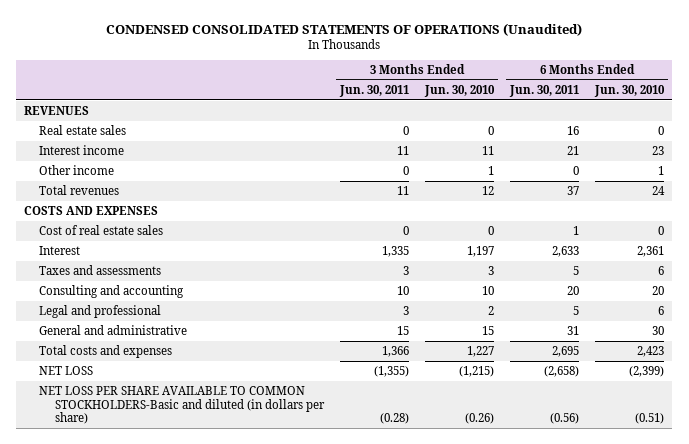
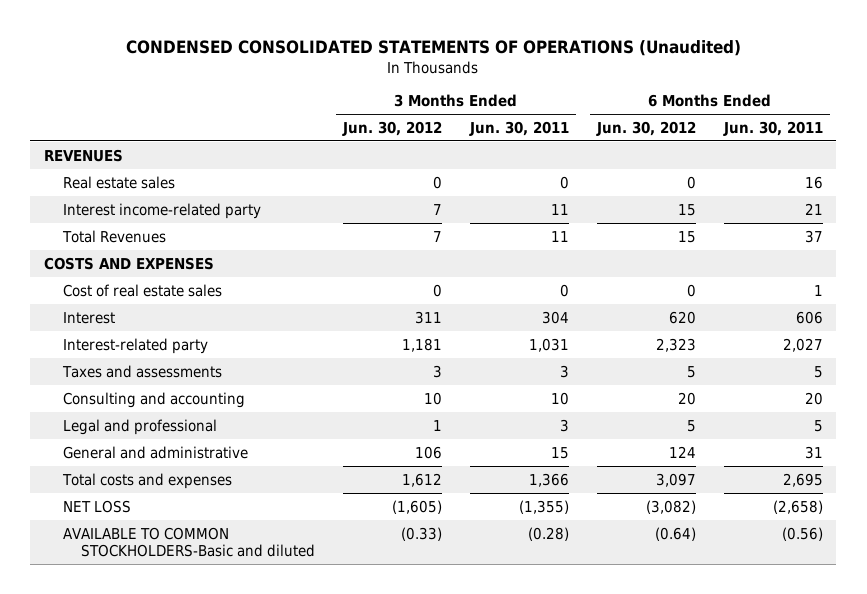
[424,84,496,97] Jun. 30, 2010 -> none
[594,84,666,97] Jun. 30, 2010 -> none
none -> [341,120,442,136] Jun. 30, 2012
none -> [595,120,696,136] Jun. 30, 2012
[39,164,115,175] Other income -> none
[39,144,125,155] Interest income -> [62,202,261,219] Interest income-related party
[39,184,120,195] Total revenues -> [61,229,166,243] Total Revenues
[381,245,409,257] 1,335 -> [541,310,569,324] 304
[552,245,580,257] 2,633 -> [795,310,823,324] 606
none -> [62,337,208,354] Interest-related party
[39,385,325,425] NET LOSS PER SHARE AVAILABLE TO COMMON STOCKHOLDERS-Basic and diluted (in dollars per share) -> [62,526,316,557] AVAILABLE TO COMMON STOCKHOLDERS-Basic and diluted

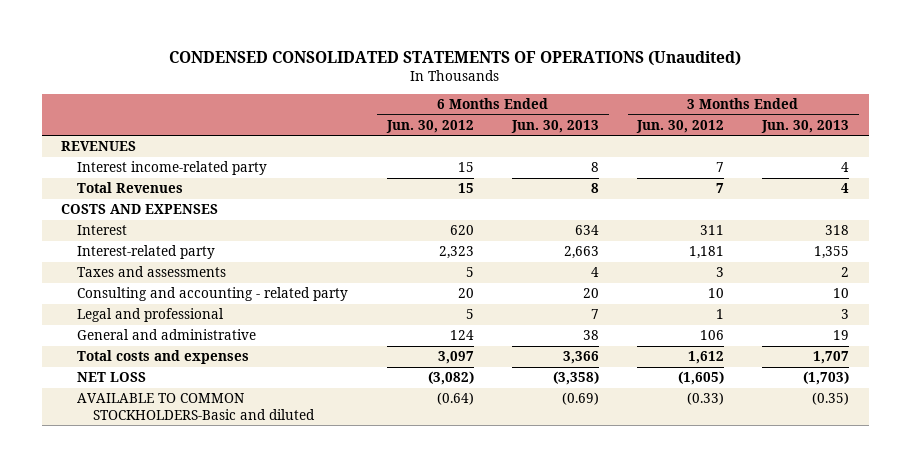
[468,120,569,136] Jun. 30, 2011 -> none
[722,120,823,136] Jun. 30, 2011 -> none
none -> [510,119,599,133] Jun. 30, 2013
none -> [761,119,850,133] Jun. 30, 2013
[62,175,175,189] Real estate sales -> none
[62,283,222,297] Cost of real estate sales -> none
[62,391,245,408] Consulting and accounting -> [77,287,349,302] Consulting and accounting - related party

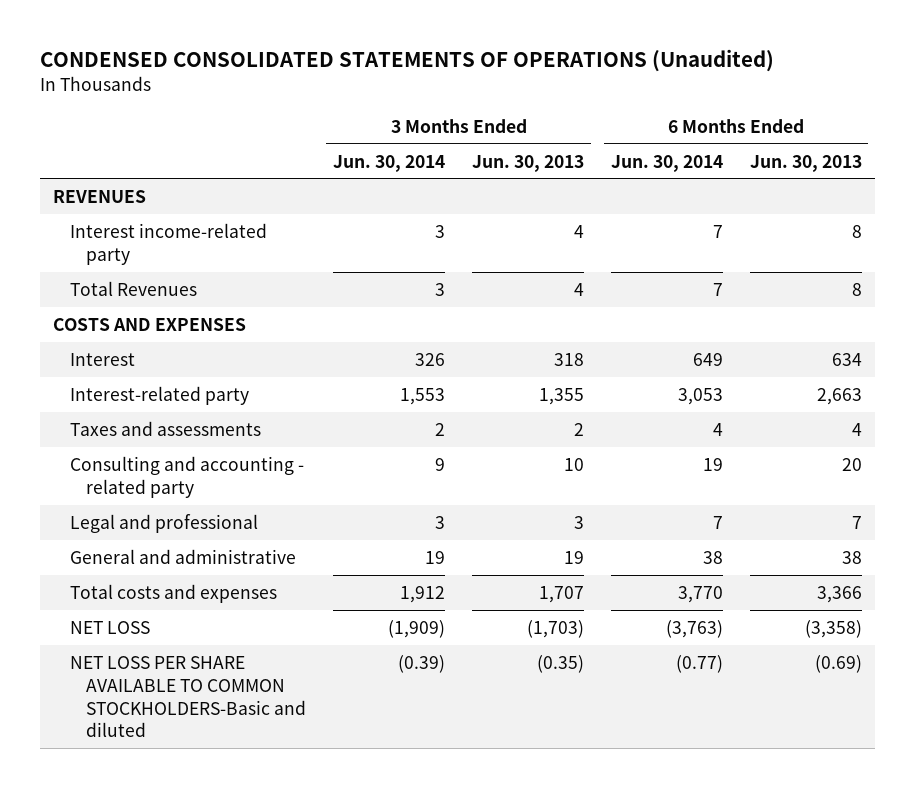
[385,119,474,133] Jun. 30, 2012 -> none
[636,119,725,133] Jun. 30, 2012 -> none
none -> [333,154,446,172] Jun. 30, 2014
none -> [610,154,723,172] Jun. 30, 2014
[77,393,316,420] AVAILABLE TO COMMON STOCKHOLDERS-Basic and diluted -> [69,655,307,738] NET LOSS PER SHARE AVAILABLE TO COMMON STOCKHOLDERS-Basic and diluted

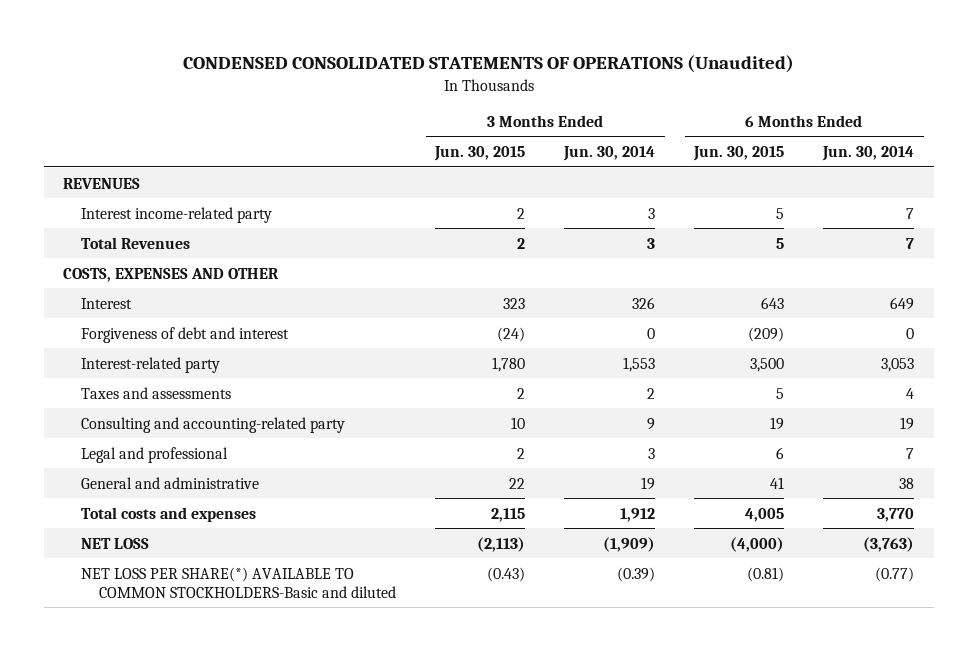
[471,154,584,172] Jun. 30, 2013 -> none
[749,154,862,172] Jun. 30, 2013 -> none
none -> [434,146,526,162] Jun. 30, 2015
none -> [693,146,785,162] Jun. 30, 2015
[53,317,247,331] COSTS AND EXPENSES -> [63,267,280,282] COSTS, EXPENSES AND OTHER
none -> [81,326,290,343] Forgiveness of debt and interest
[69,455,304,498] Consulting and accounting - related party -> [81,416,346,433] Consulting and accounting-related party
[69,655,307,738] NET LOSS PER SHARE AVAILABLE TO COMMON STOCKHOLDERS-Basic and diluted -> [81,566,397,598] NET LOSS PER SHARE(*) AVAILABLE TO COMMON STOCKHOLDERS-Basic and diluted

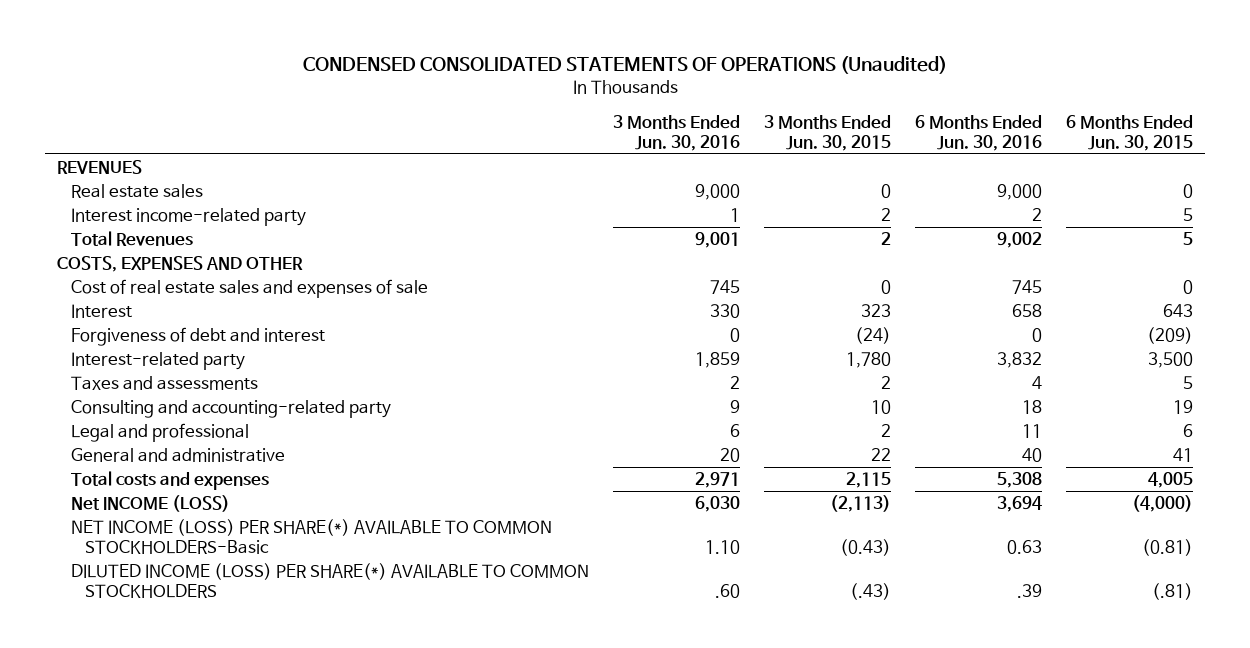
[563,146,656,162] Jun. 30, 2014 -> none
[822,146,915,162] Jun. 30, 2014 -> none
none -> [613,114,741,151] 3 Months Ended Jun. 30, 2016
none -> [915,114,1043,151] 6 Months Ended Jun. 30, 2016
none -> [71,184,204,199] Real estate sales
none -> [71,279,429,299] Cost of real estate sales and expenses of sale
[81,537,150,549] NET LOSS -> [71,495,231,513] Net INCOME (LOSS)
[81,566,397,598] NET LOSS PER SHARE(*) AVAILABLE TO COMMON STOCKHOLDERS-Basic and diluted -> [71,519,553,554] NET INCOME (LOSS) PER SHARE(*) AVAILABLE TO COMMON STOCKHOLDERS-Basic
none -> [71,563,590,598] DILUTED INCOME (LOSS) PER SHARE(*) AVAILABLE TO COMMON STOCKHOLDERS

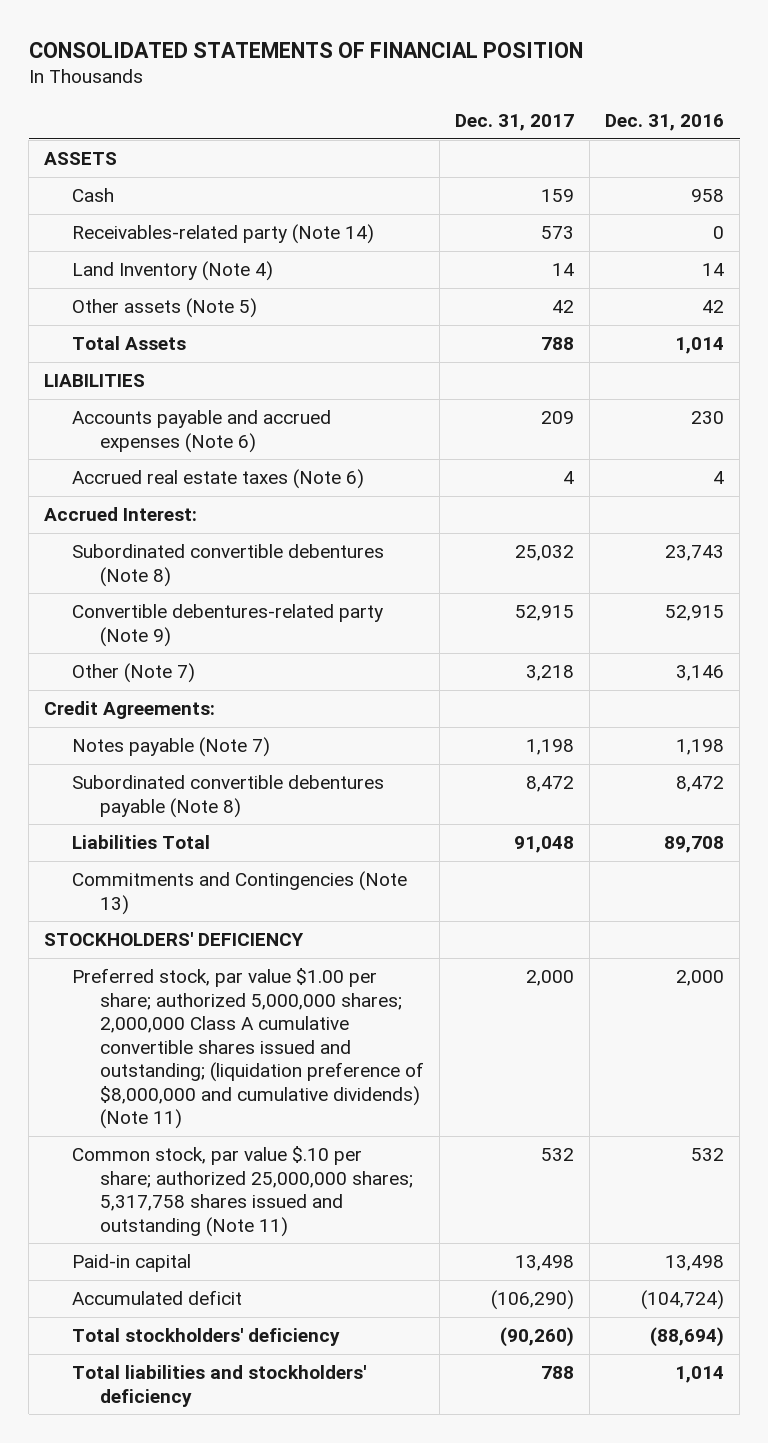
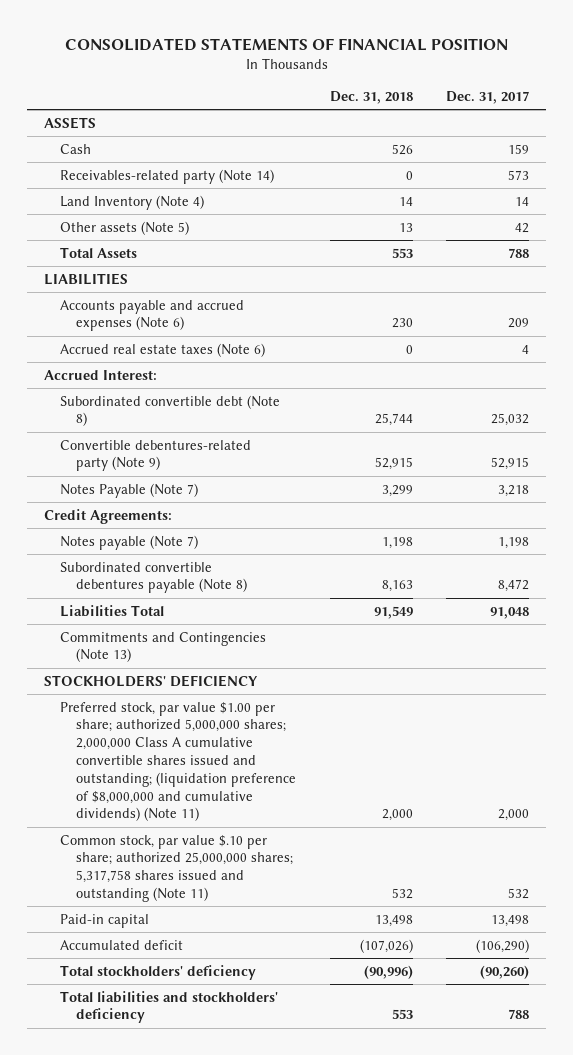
[605,114,725,132] Dec. 31, 2016 -> none
none -> [329,90,413,104] Dec. 31, 2018
[71,544,384,587] Subordinated convertible debentures (Note 8) -> [60,394,281,427] Subordinated convertible debt (Note 8)
[71,663,195,684] Other (Note 7) -> [60,482,199,498] Notes Payable (Note 7)

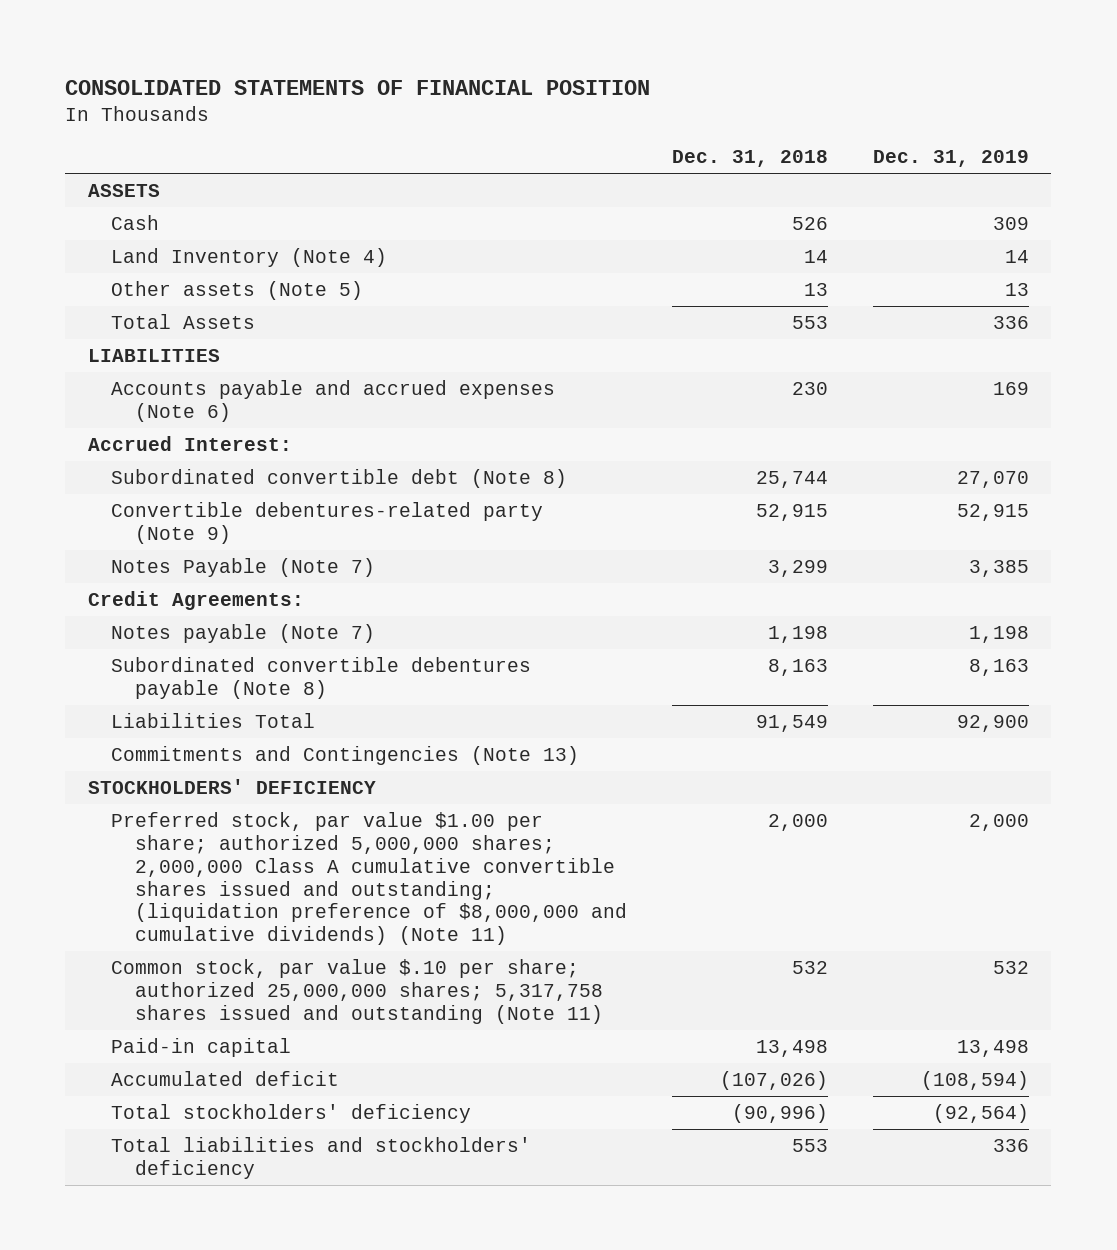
[446,90,530,104] Dec. 31, 2017 -> none
none -> [872,150,1029,168] Dec. 31, 2019
[60,168,275,184] Receivables-related party (Note 14) -> none
[60,342,266,357] Accrued real estate taxes (Note 6) -> none

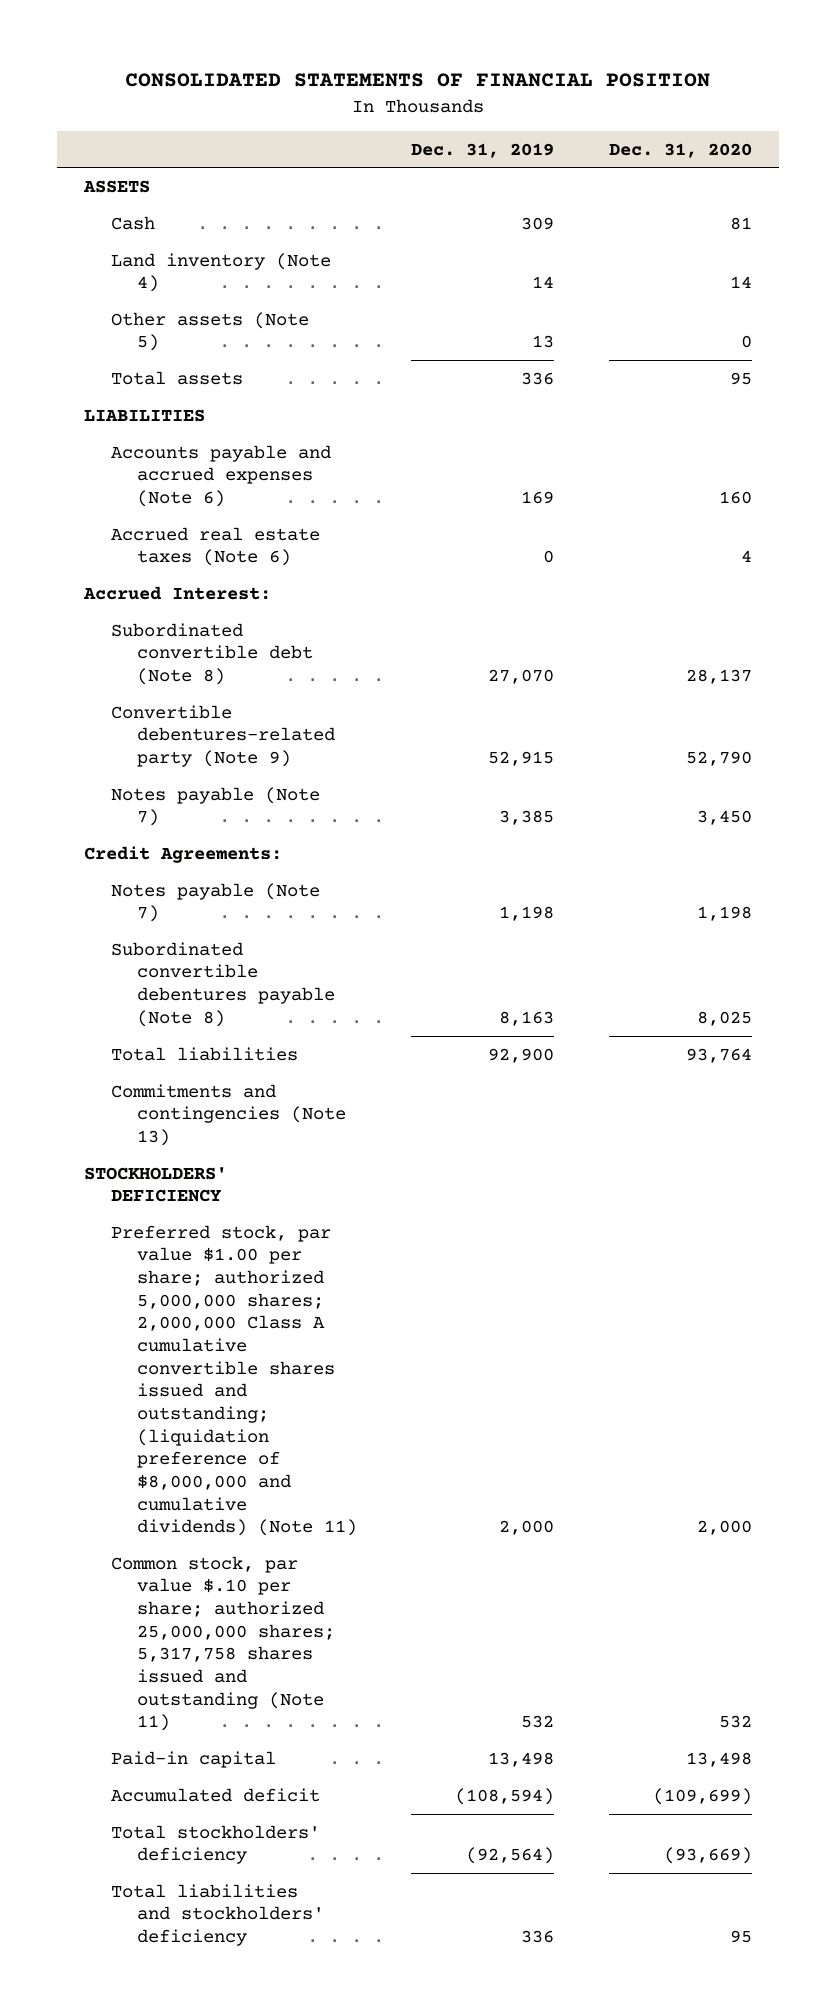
[671,150,828,168] Dec. 31, 2018 -> none
none -> [609,142,753,158] Dec. 31, 2020
[111,247,388,267] Land Inventory (Note 4) -> [110,252,331,293] Land inventory (Note 4)
[111,313,256,329] Total Assets -> [110,370,243,385] Total assets
none -> [110,526,320,567] Accrued real estate taxes (Note 6)
[111,557,376,577] Notes Payable (Note 7) -> [110,786,320,827] Notes payable (Note 7)
[111,712,316,728] Liabilities Total -> [110,1046,298,1061] Total liabilities
[111,745,580,765] Commitments and Contingencies (Note 13) -> [110,1083,346,1147] Commitments and contingencies (Note 13)

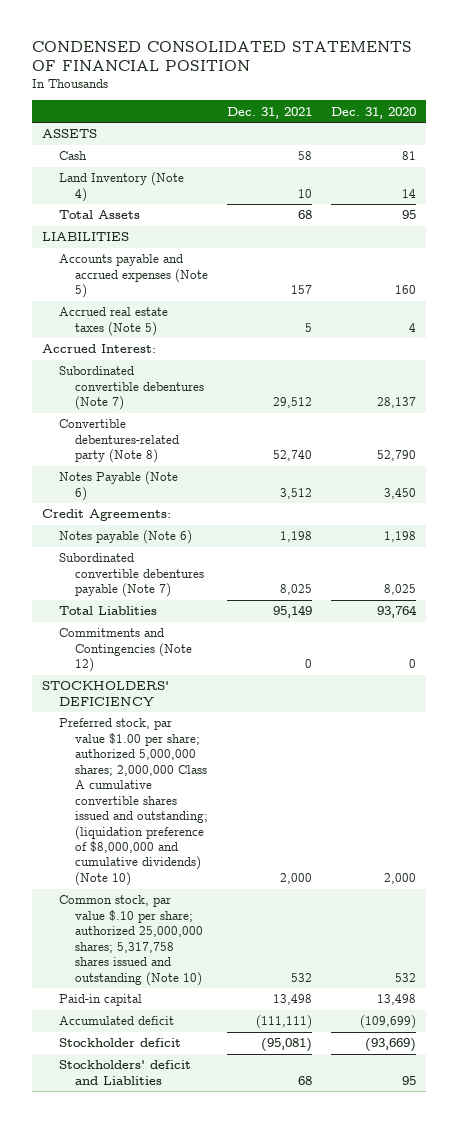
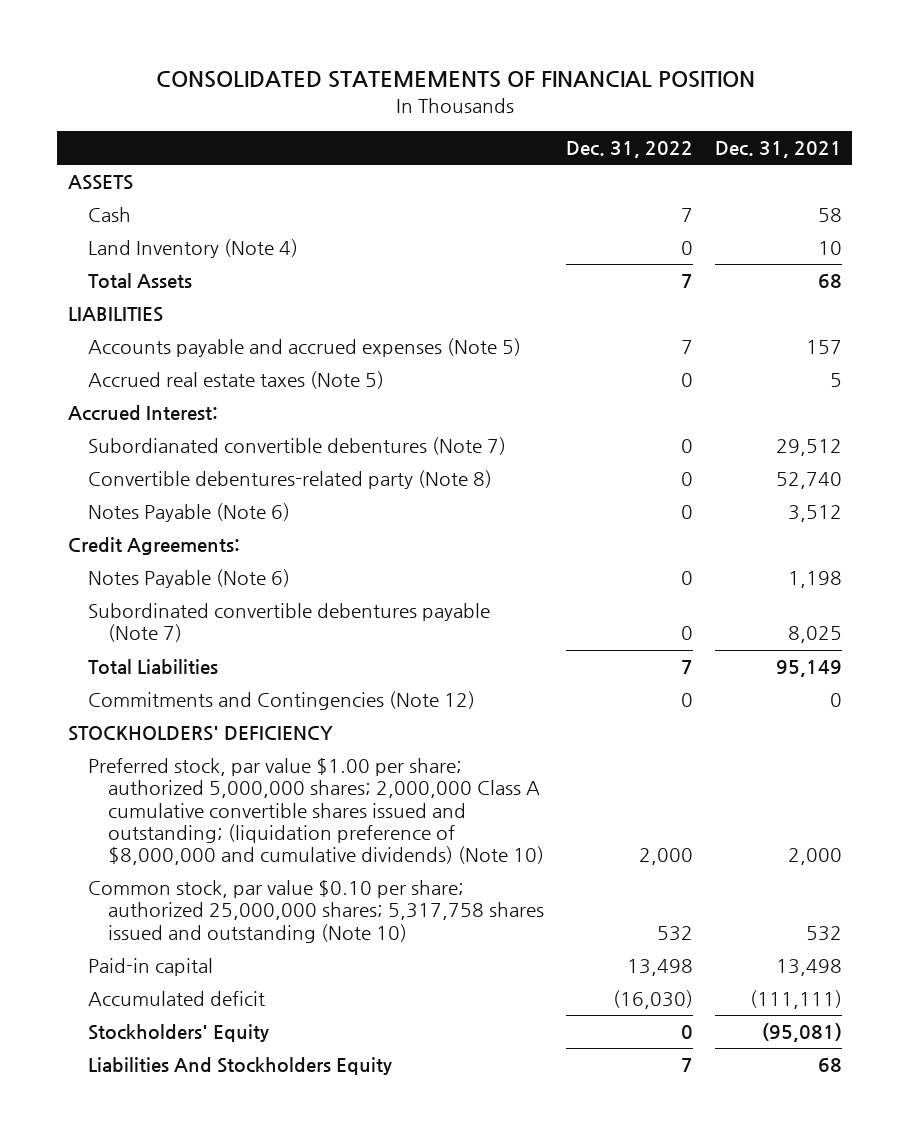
[32,40,413,72] CONDENSED CONSOLIDATED STATEMENTS OF FINANCIAL POSITION -> [155,71,755,89] CONSOLIDATED STATEMEMENTS OF FINANCIAL POSITION
[331,106,417,119] Dec. 31, 2020 -> none
none -> [565,141,693,159] Dec. 31, 2022
[58,366,205,411] Subordinated convertible debentures (Note 7) -> [87,437,506,456] Subordianated convertible debentures (Note 7)
[58,530,192,545] Notes payable (Note 6) -> [87,569,290,589] Notes Payable (Note 6)
[58,606,157,616] Total Liablities -> [87,659,218,675] Total Liabilities
[58,895,204,986] Common stock, par value $.10 per share; authorized 25,000,000 shares; 5,317,758 shares issued and outstanding (Note 10) -> [87,880,544,943] Common stock, par value $0.10 per share; authorized 25,000,000 shares; 5,317,758 shares issued and outstanding (Note 10)
[58,1038,181,1048] Stockholder deficit -> [87,1024,269,1043] Stockholders' Equity
[58,1060,191,1085] Stockholders' deficit and Liablities -> [87,1057,392,1076] Liabilities And Stockholders Equity

